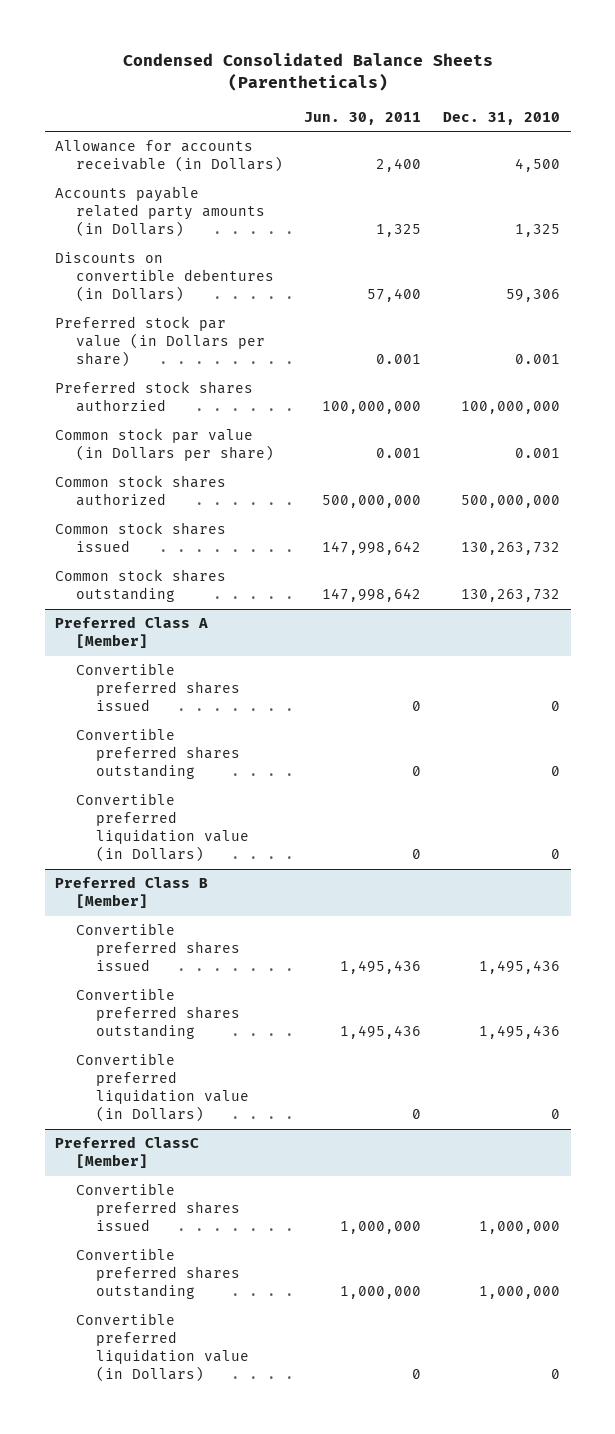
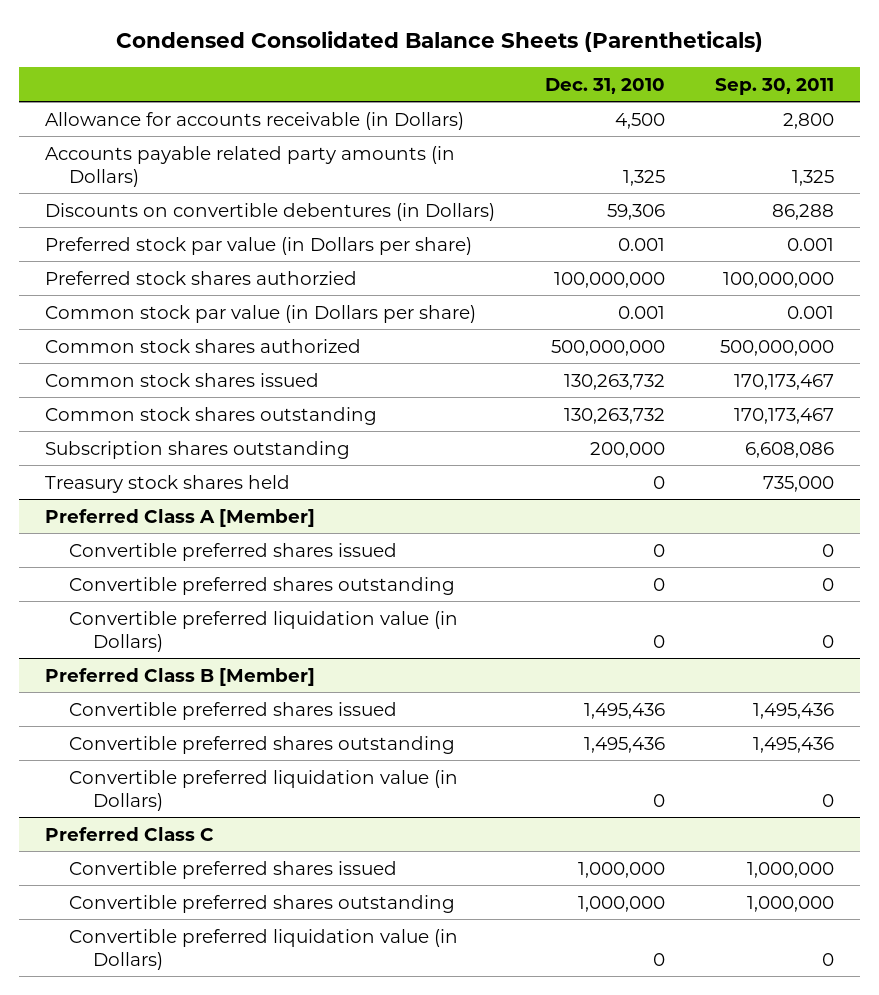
[304,111,422,125] Jun. 30, 2011 -> none
none -> [715,77,835,95] Sep. 30, 2011
none -> [44,440,350,459] Subscription shares outstanding
none -> [44,474,290,493] Treasury stock shares held
[55,1136,200,1169] Preferred ClassC [Member] -> none
none -> [44,826,214,841] Preferred Class C

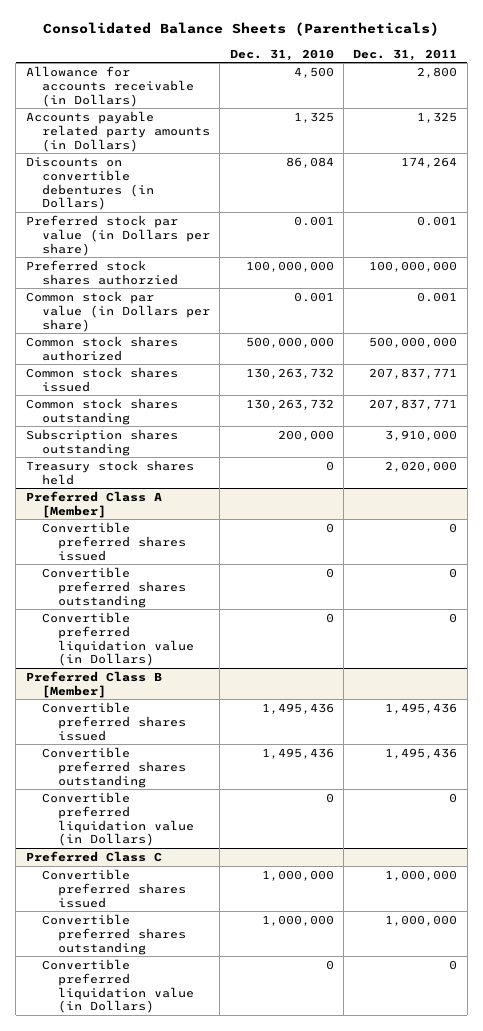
[115,31,763,53] Condensed Consolidated Balance Sheets (Parentheticals) -> [43,22,440,37] Consolidated Balance Sheets (Parentheticals)
[715,77,835,95] Sep. 30, 2011 -> none
none -> [353,48,458,61] Dec. 31, 2011
[607,203,666,220] 59,306 -> [285,156,334,168] 86,084

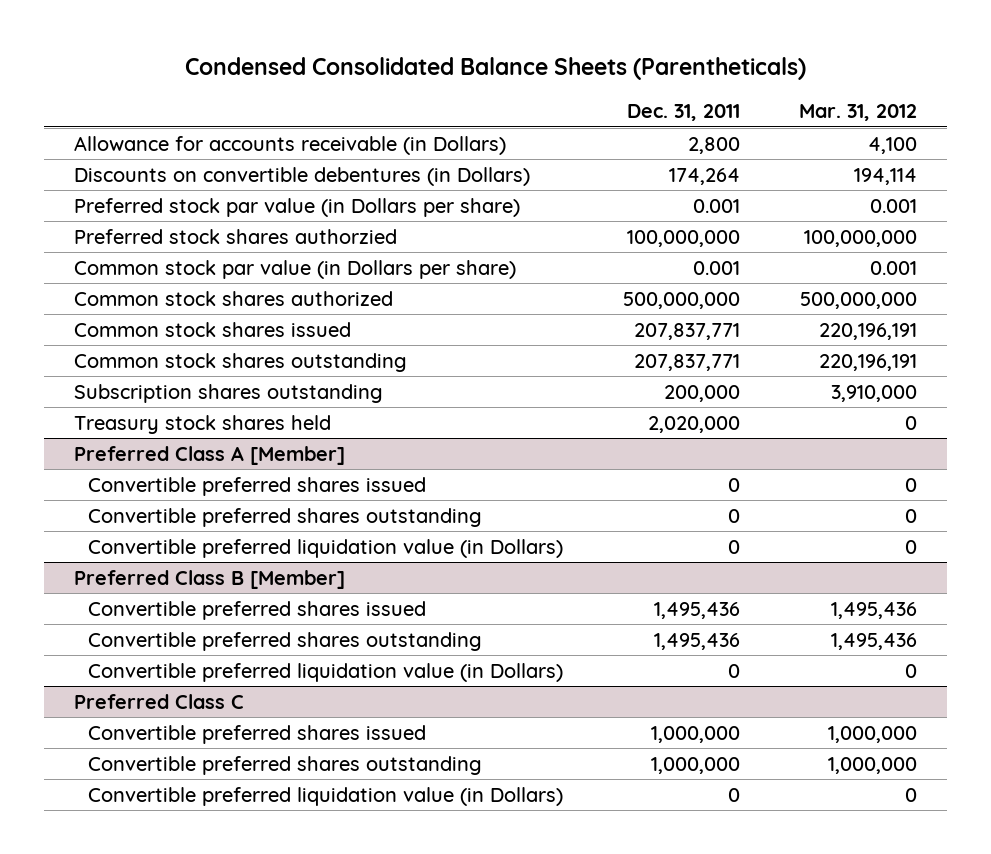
[43,22,440,37] Consolidated Balance Sheets (Parentheticals) -> [184,57,806,81] Condensed Consolidated Balance Sheets (Parentheticals)
[229,48,334,61] Dec. 31, 2010 -> none
none -> [799,104,918,122] Mar. 31, 2012
[25,110,210,152] Accounts payable related party amounts (in Dollars) -> none
[385,429,458,441] 3,910,000 -> [663,384,740,402] 200,000

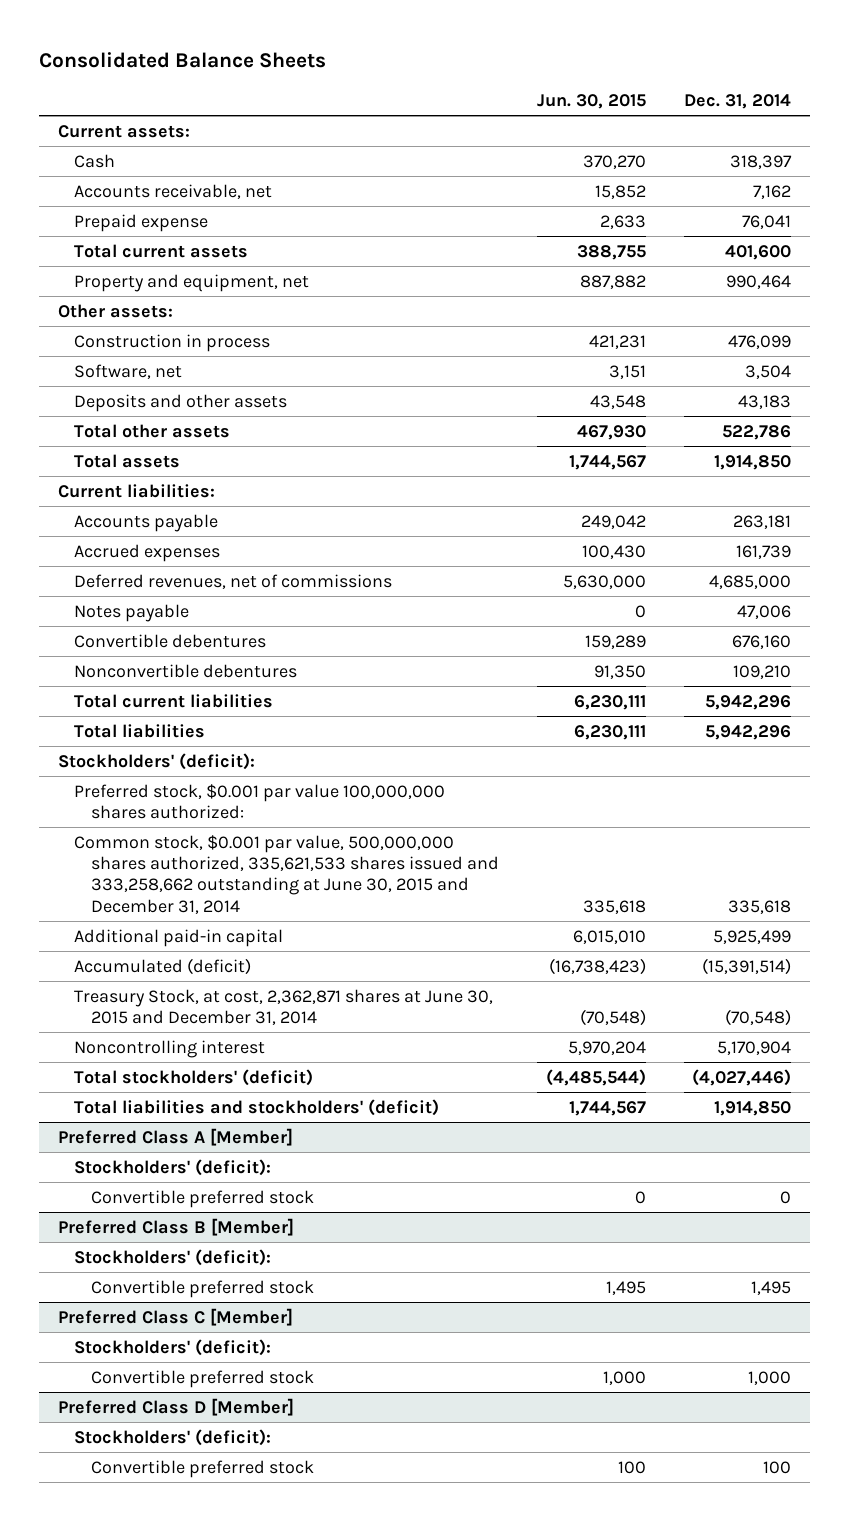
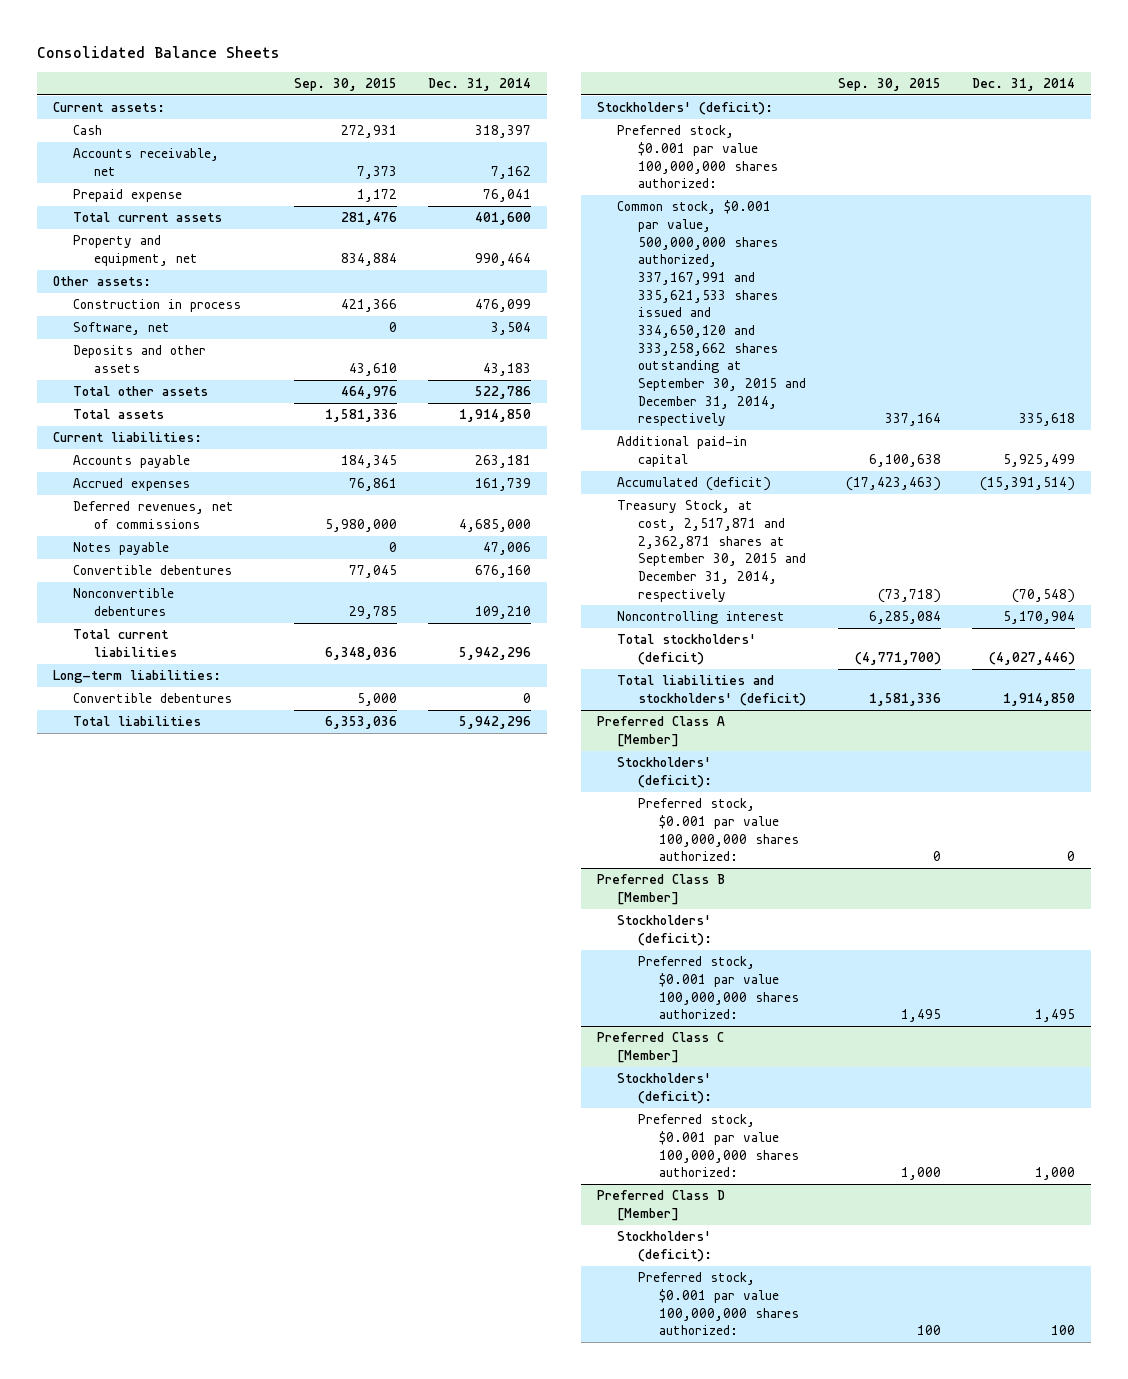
[536,94,646,110] Jun. 30, 2015 -> none
none -> [293,78,397,92] Sep. 30, 2015
none -> [52,670,221,684] Long-term liabilities:
none -> [73,693,233,704] Convertible debentures
[74,834,499,914] Common stock, $0.001 par value, 500,000,000 shares authorized, 335,621,533 shares issued and 333,258,662 outstanding at June 30, 2015 and December 31, 2014 -> [617,200,807,427] Common stock, $0.001 par value, 500,000,000 shares authorized, 337,167,991 and 335,621,533 shares issued and 334,650,120 and 333,258,662 shares outstanding at September 30, 2015 and December 31, 2014, respectively
[74,988,494,1025] Treasury Stock, at cost, 2,362,871 shares at June 30, 2015 and December 31, 2014 -> [617,500,807,602] Treasury Stock, at cost, 2,517,871 and 2,362,871 shares at September 30, 2015 and December 31, 2014, respectively
[90,1189,314,1208] Convertible preferred stock -> none
none -> [638,798,800,862] Preferred stock, $0.001 par value 100,000,000 shares authorized:
[90,1279,314,1298] Convertible preferred stock -> [638,956,800,1020] Preferred stock, $0.001 par value 100,000,000 shares authorized:
[90,1369,314,1388] Convertible preferred stock -> none
none -> [638,1114,800,1178] Preferred stock, $0.001 par value 100,000,000 shares authorized:
[90,1459,314,1478] Convertible preferred stock -> none
none -> [638,1272,800,1336] Preferred stock, $0.001 par value 100,000,000 shares authorized:

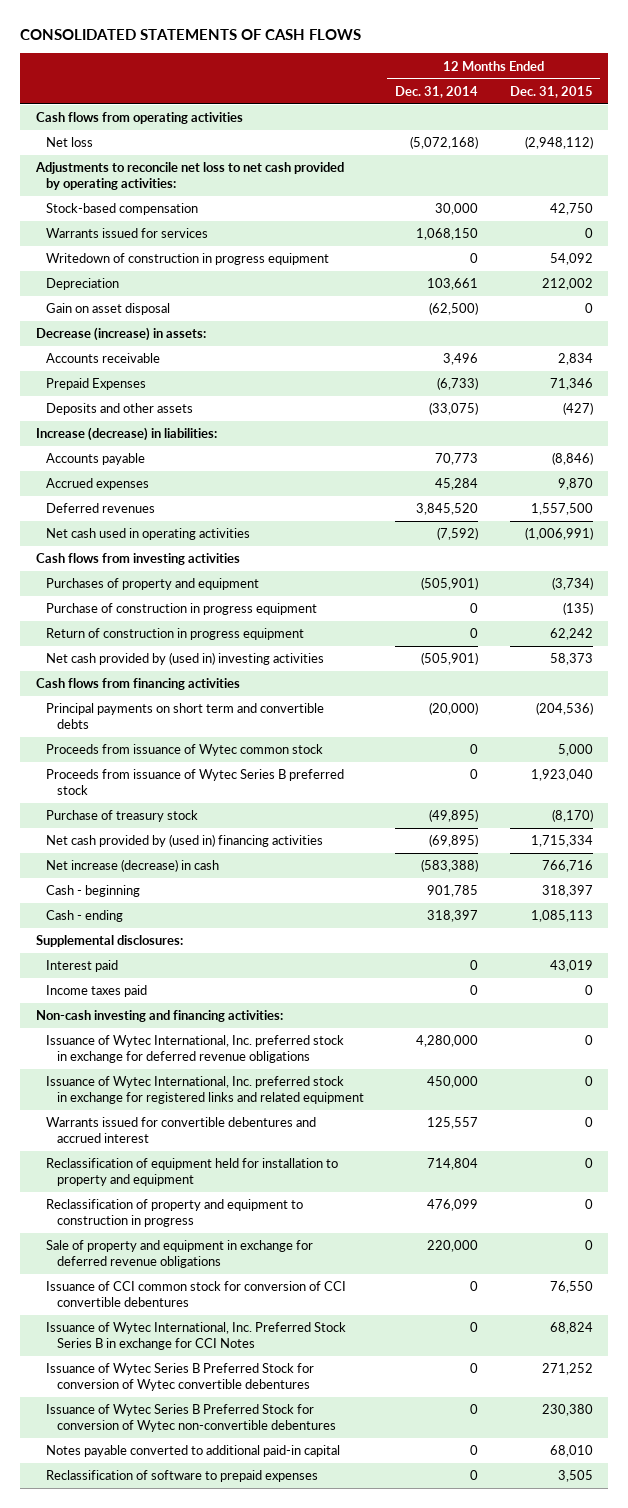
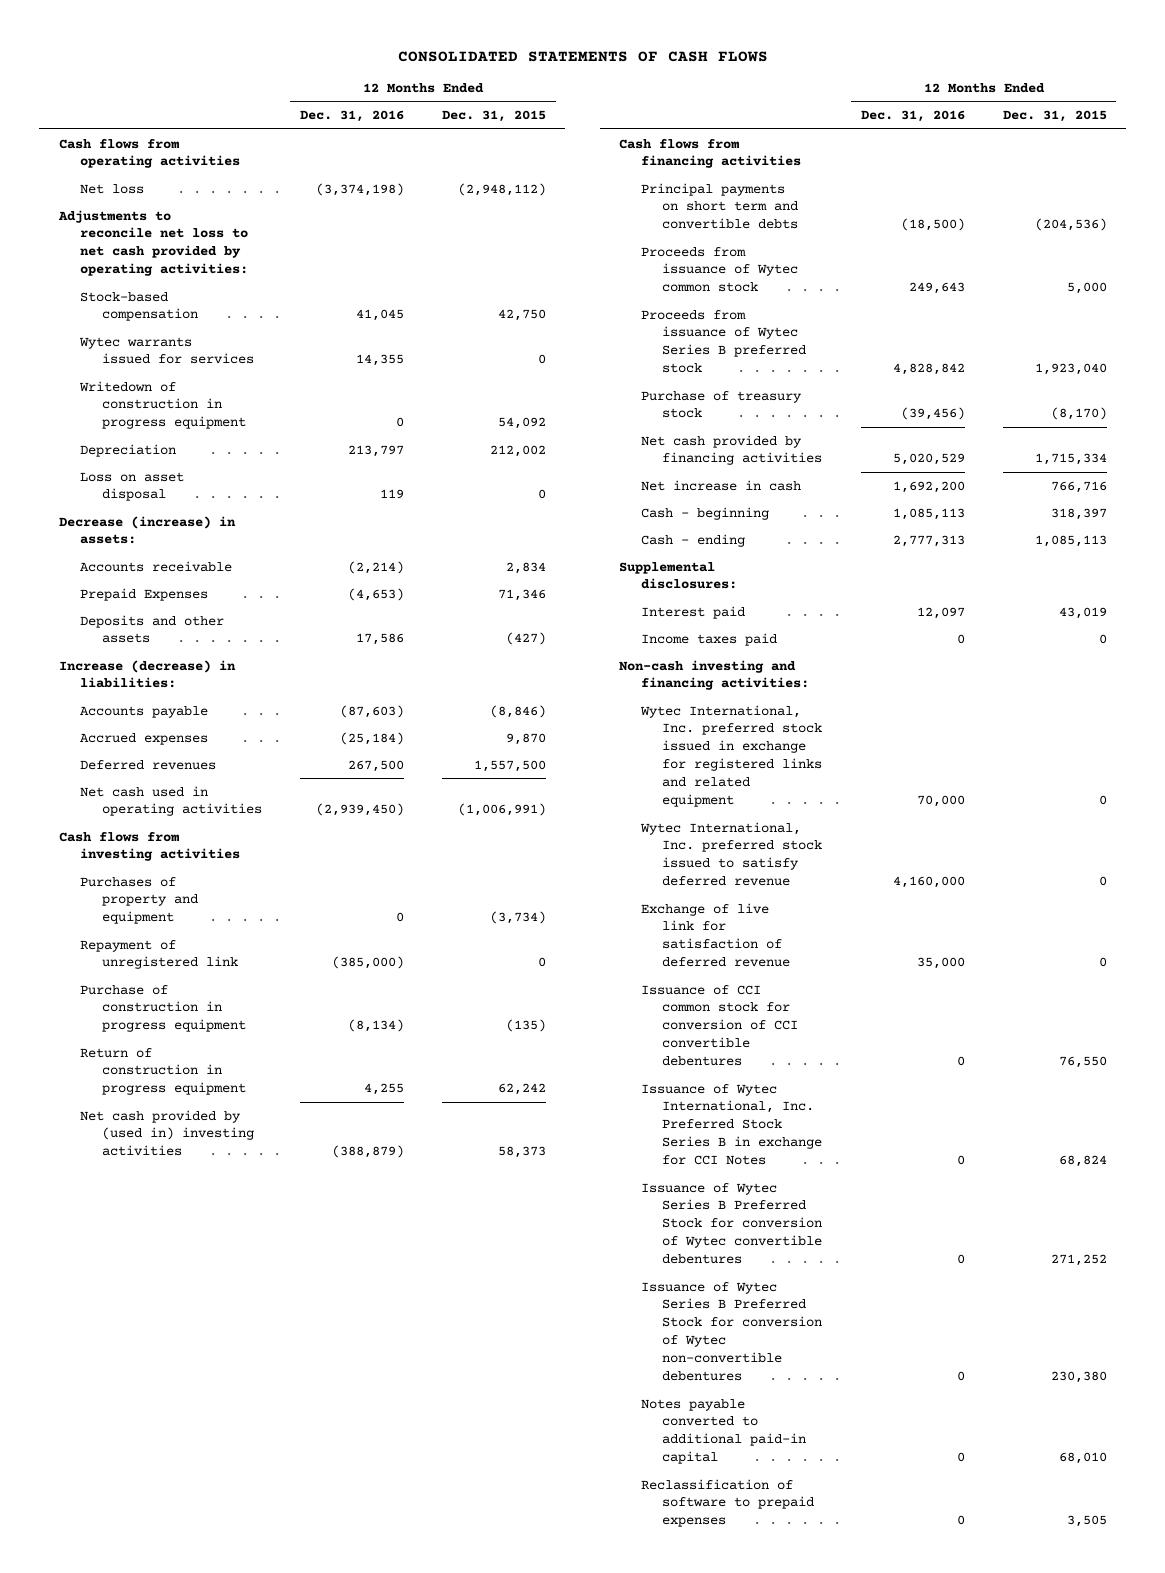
[395,85,479,98] Dec. 31, 2014 -> none
none -> [300,110,405,123] Dec. 31, 2016
[46,228,209,239] Warrants issued for services -> [79,336,254,365] Wytec warrants issued for services
[46,303,171,316] Gain on asset disposal -> [80,471,185,502] Loss on asset disposal
none -> [80,939,238,970] Repayment of unregistered link
[46,834,324,848] Net cash provided by (used in) financing activities -> [640,434,823,466] Net cash provided by financing activities
[46,859,220,873] Net increase (decrease) in cash -> [640,479,801,491] Net increase in cash
[46,1035,345,1063] Issuance of Wytec International, Inc. preferred stock in exchange for deferred revenue obligations -> none
[46,1117,317,1143] Warrants issued for convertible debentures and accrued interest -> none
[46,1158,339,1186] Reclassification of equipment held for installation to property and equipment -> none
[46,1199,304,1227] Reclassification of property and equipment to construction in progress -> none
[46,1240,314,1268] Sale of property and equipment in exchange for deferred revenue obligations -> none
[46,1076,364,1104] Issuance of Wytec International, Inc. preferred stock in exchange for registered links and related equipment -> [639,704,823,808] Wytec International, Inc. preferred stock issued in exchange for registered links and related equipment
none -> [639,821,823,887] Wytec International, Inc. preferred stock issued to satisfy deferred revenue
none -> [640,902,791,968] Exchange of live link for satisfaction of deferred revenue

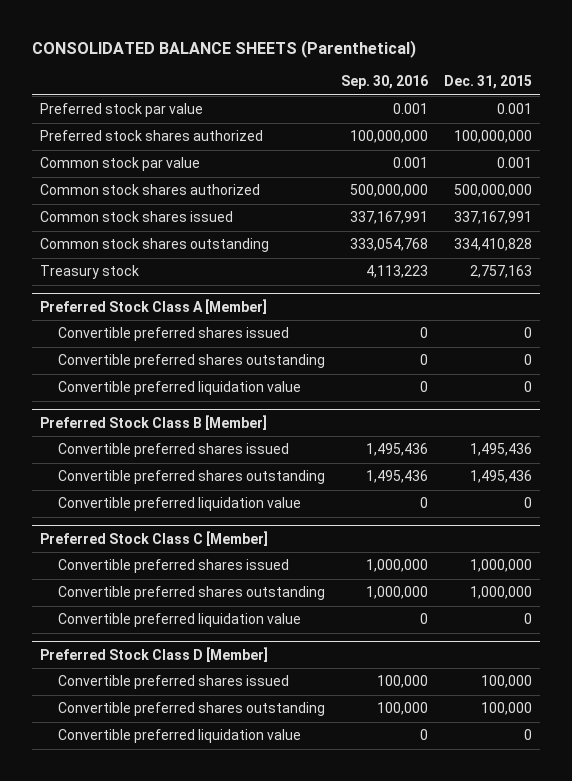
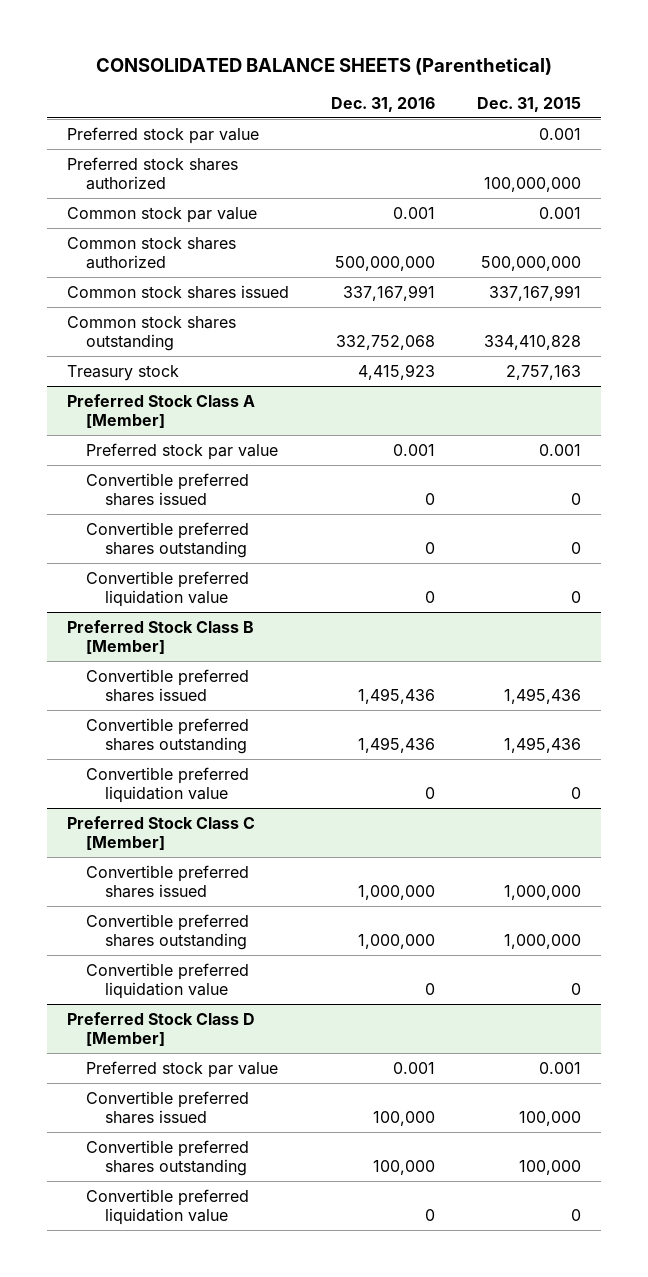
[341,75,429,90] Sep. 30, 2016 -> none
none -> [331,96,436,112] Dec. 31, 2016
none -> [86,442,279,460] Preferred stock par value
none -> [86,1060,279,1078] Preferred stock par value

